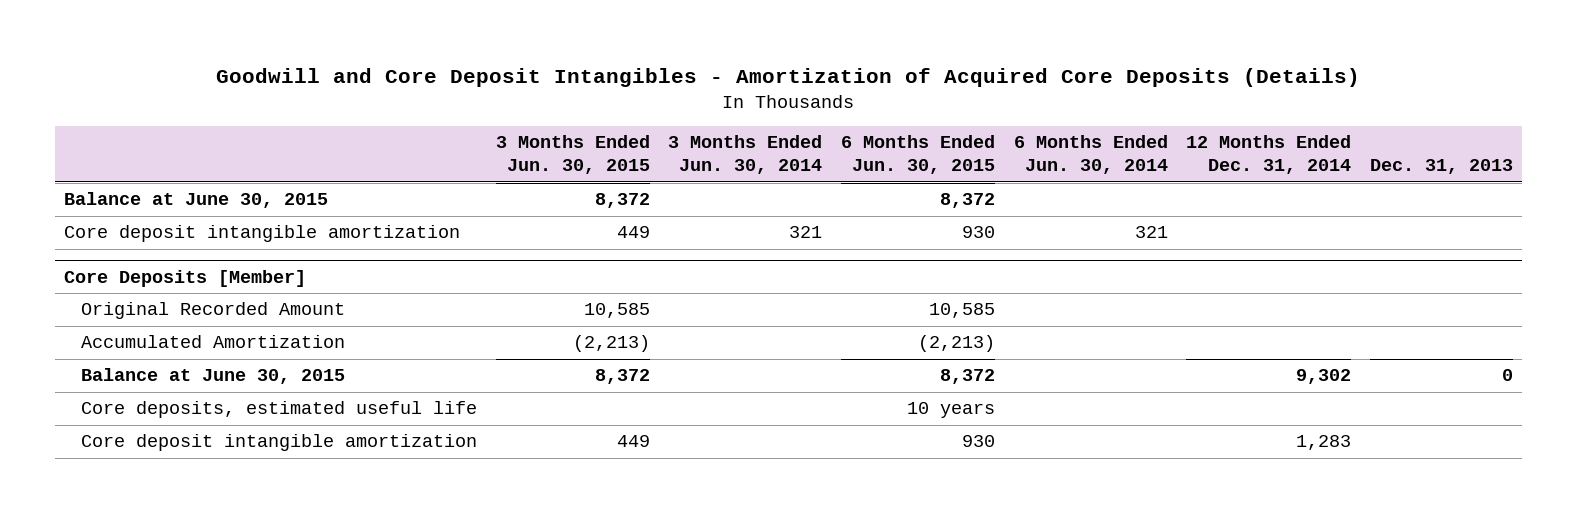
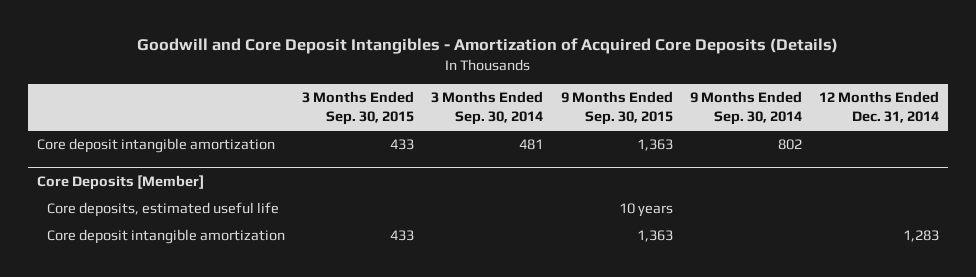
[495,135,650,175] 3 Months Ended Jun. 30, 2015 -> none
[668,135,823,175] 3 Months Ended Jun. 30, 2014 -> none
[841,135,996,175] 6 Months Ended Jun. 30, 2015 -> none
[1013,135,1168,175] 6 Months Ended Jun. 30, 2014 -> none
[1369,159,1513,175] Dec. 31, 2013 -> none
none -> [302,91,415,125] 3 Months Ended Sep. 30, 2015
none -> [431,91,544,125] 3 Months Ended Sep. 30, 2014
none -> [560,91,673,125] 9 Months Ended Sep. 30, 2015
none -> [689,91,802,125] 9 Months Ended Sep. 30, 2014
[63,192,328,209] Balance at June 30, 2015 -> none
[81,302,346,320] Original Recorded Amount -> none
[81,335,346,349] Accumulated Amortization -> none
[81,368,346,385] Balance at June 30, 2015 -> none

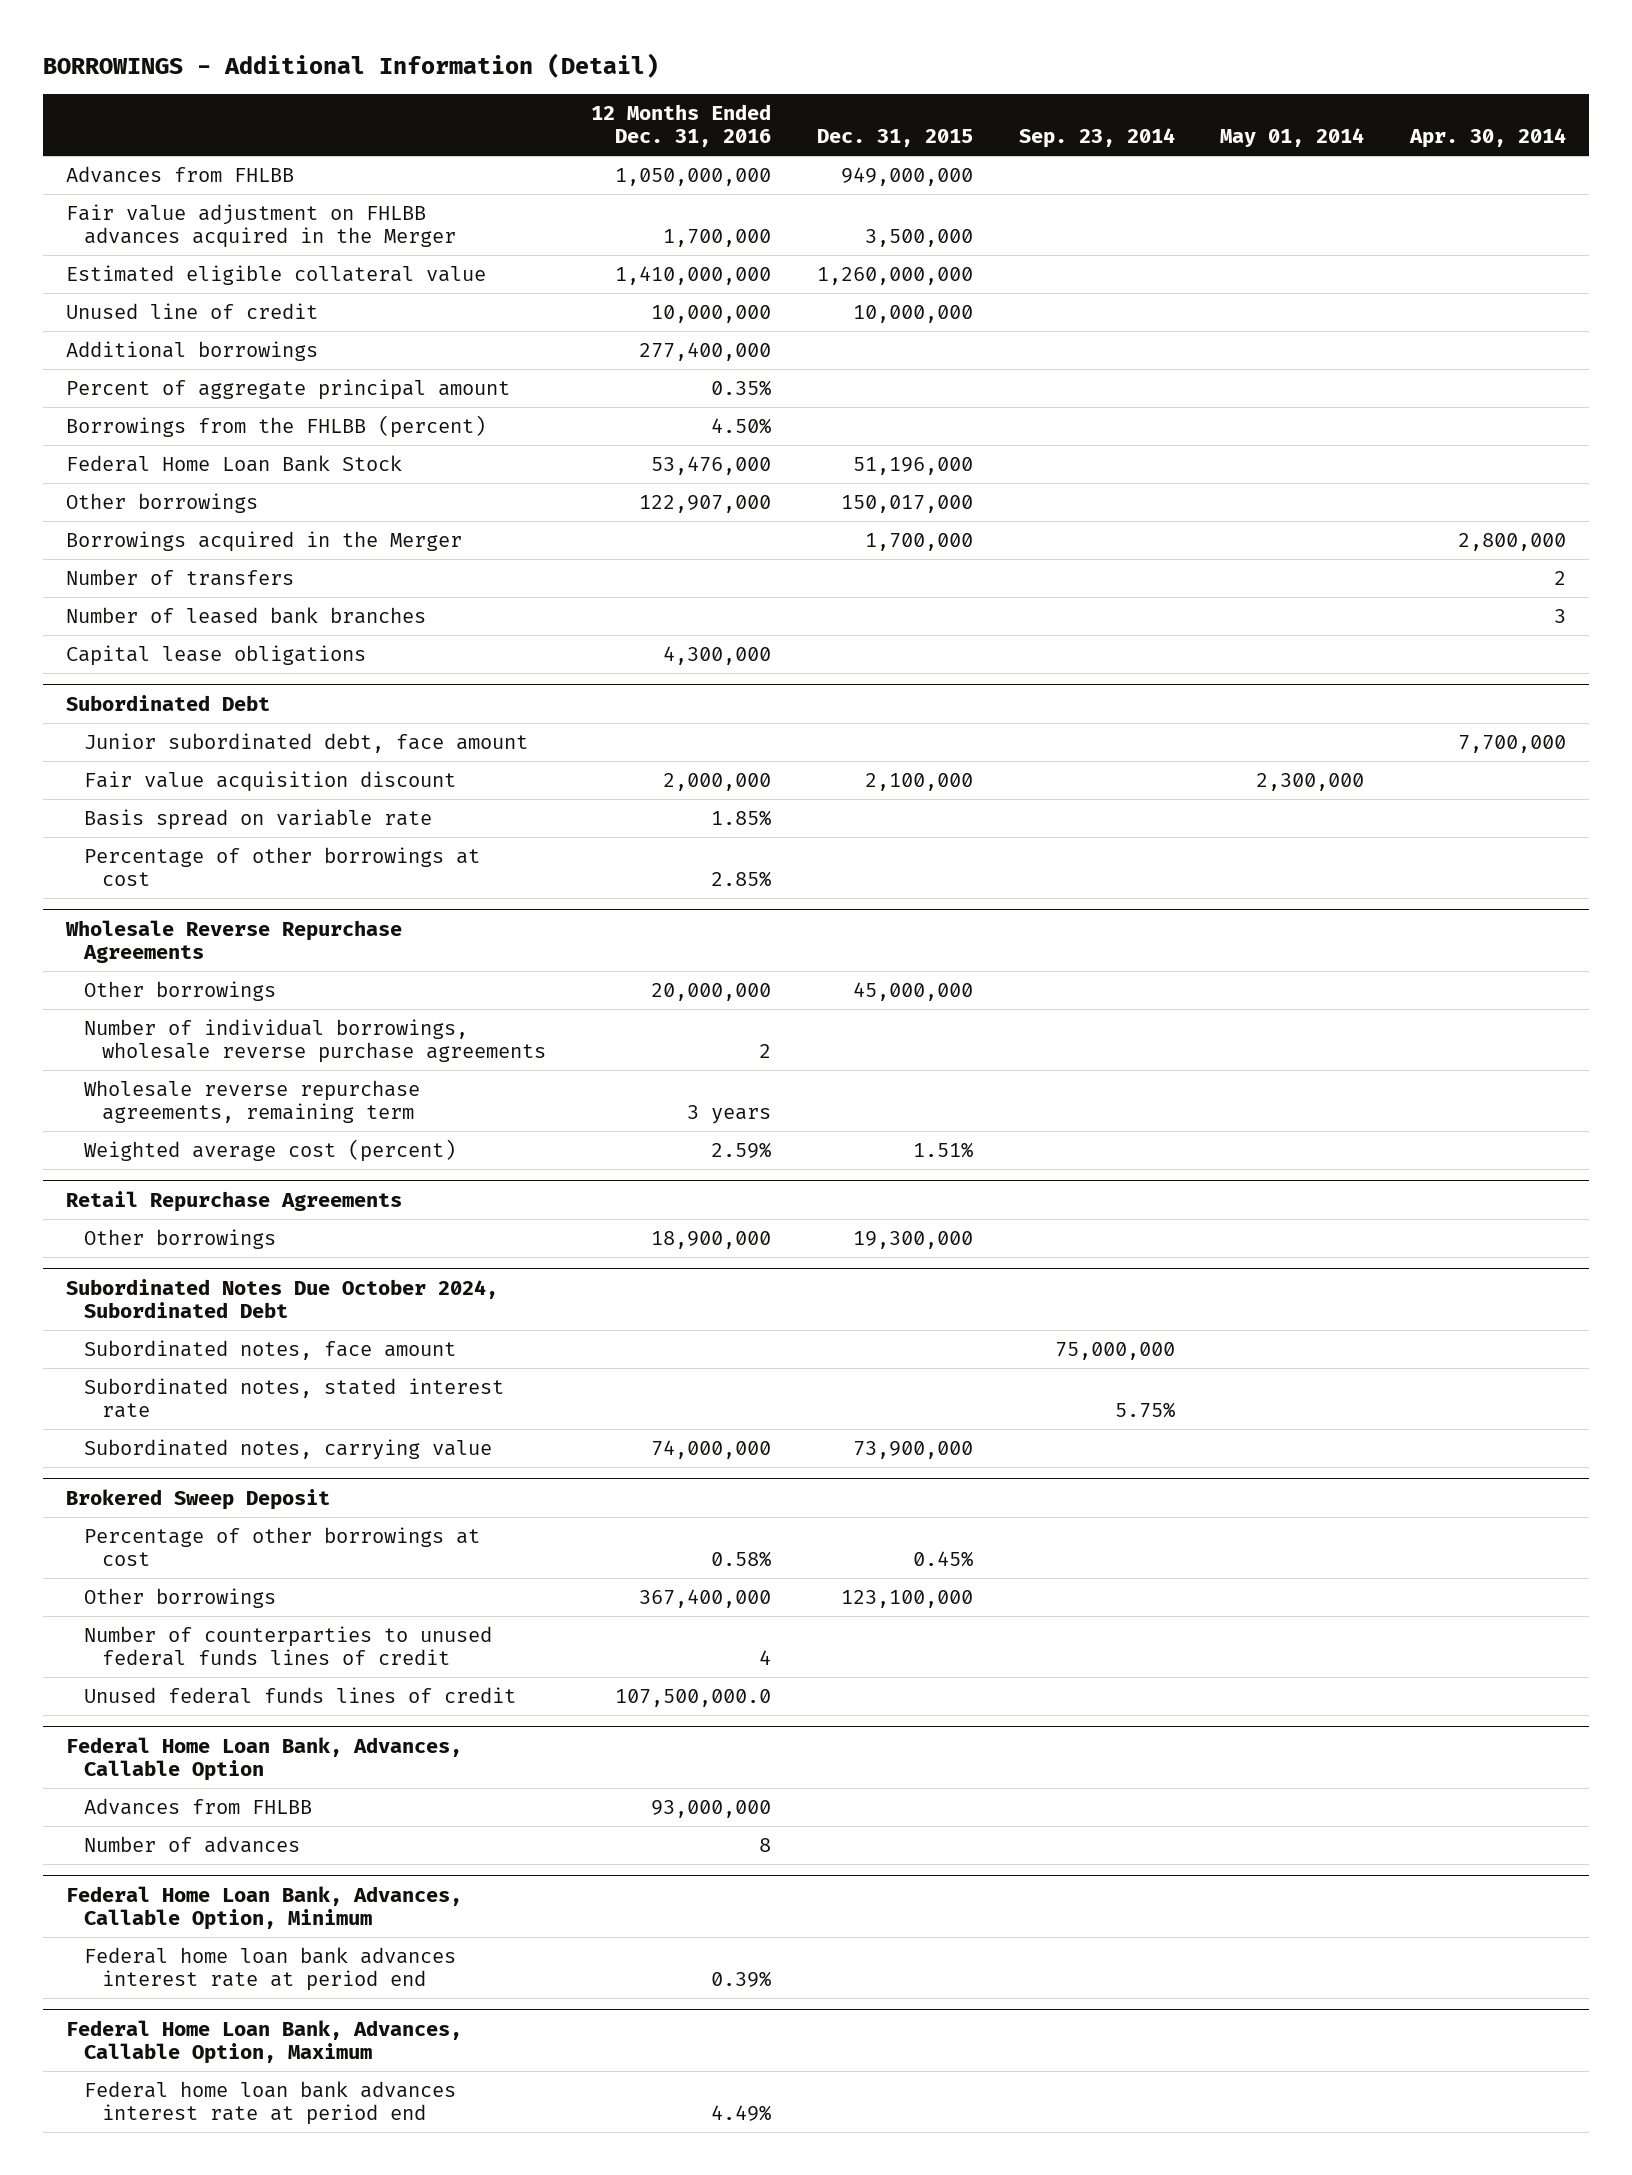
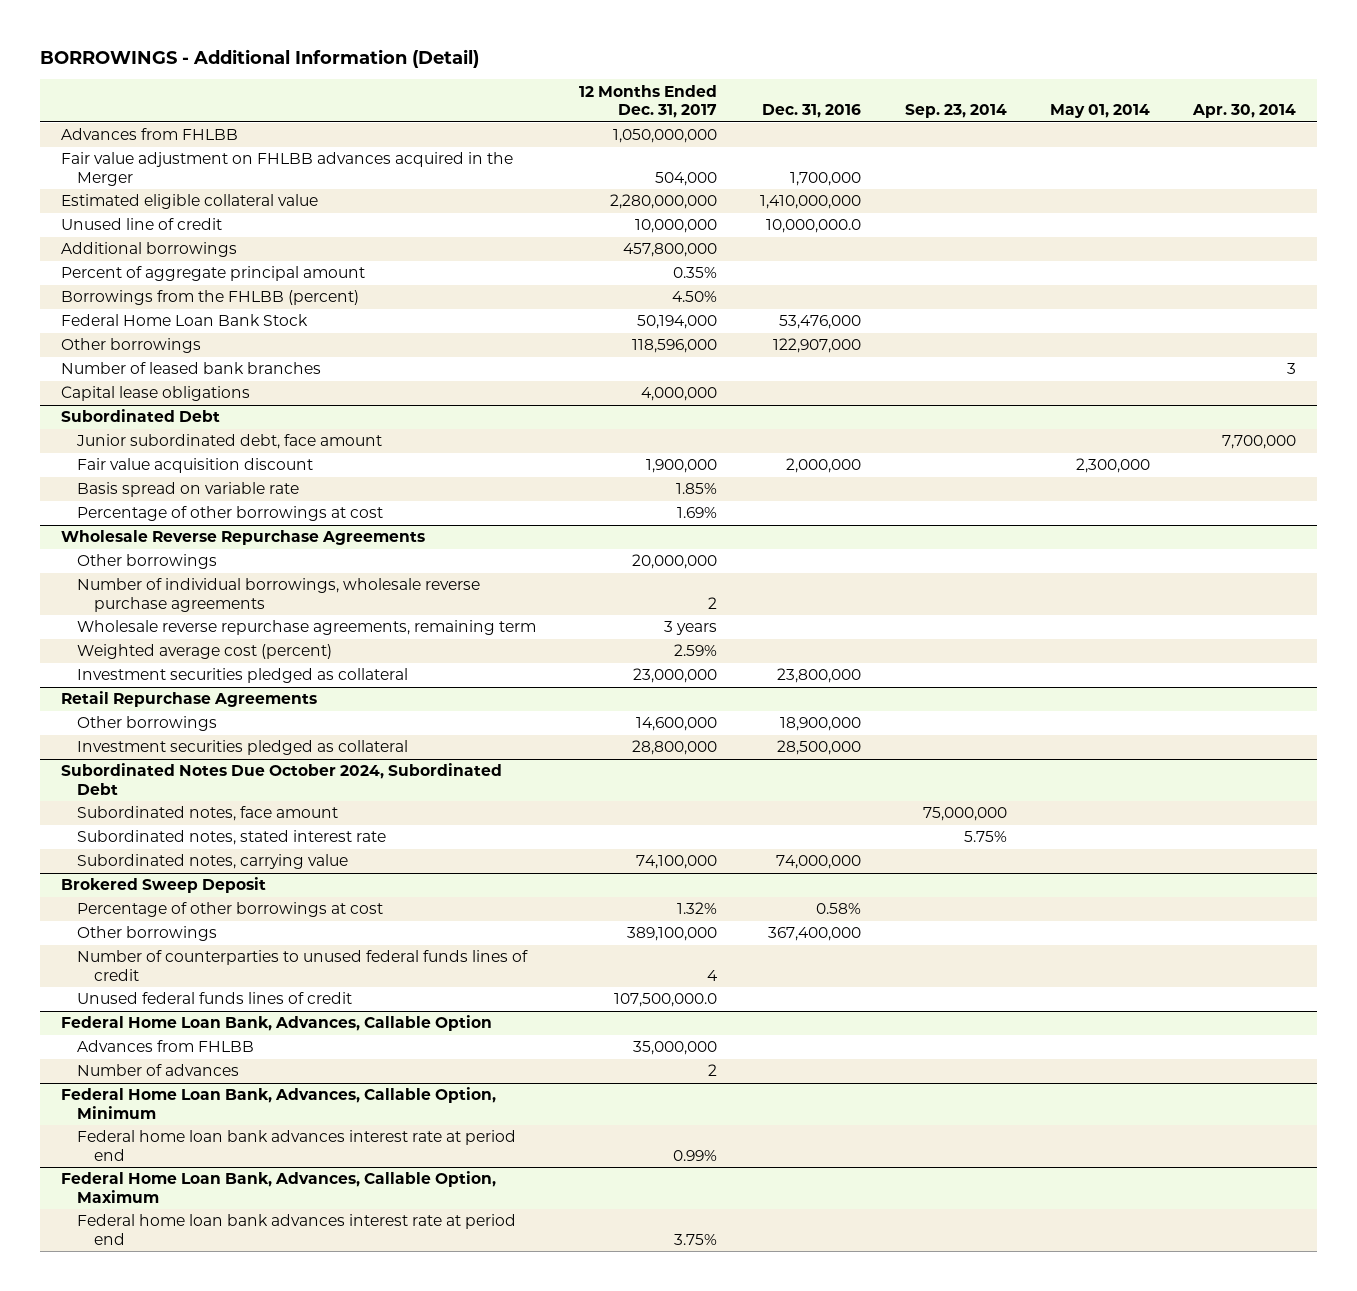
[591,104,772,148] 12 Months Ended Dec. 31, 2016 -> none
[817,129,974,148] Dec. 31, 2015 -> none
none -> [579,84,718,119] 12 Months Ended Dec. 31, 2017
none -> [762,104,862,119] Dec. 31, 2016
[65,530,462,552] Borrowings acquired in the Merger -> none
[65,568,294,586] Number of transfers -> none
none -> [77,668,409,684] Investment securities pledged as collateral
none -> [77,740,409,756] Investment securities pledged as collateral

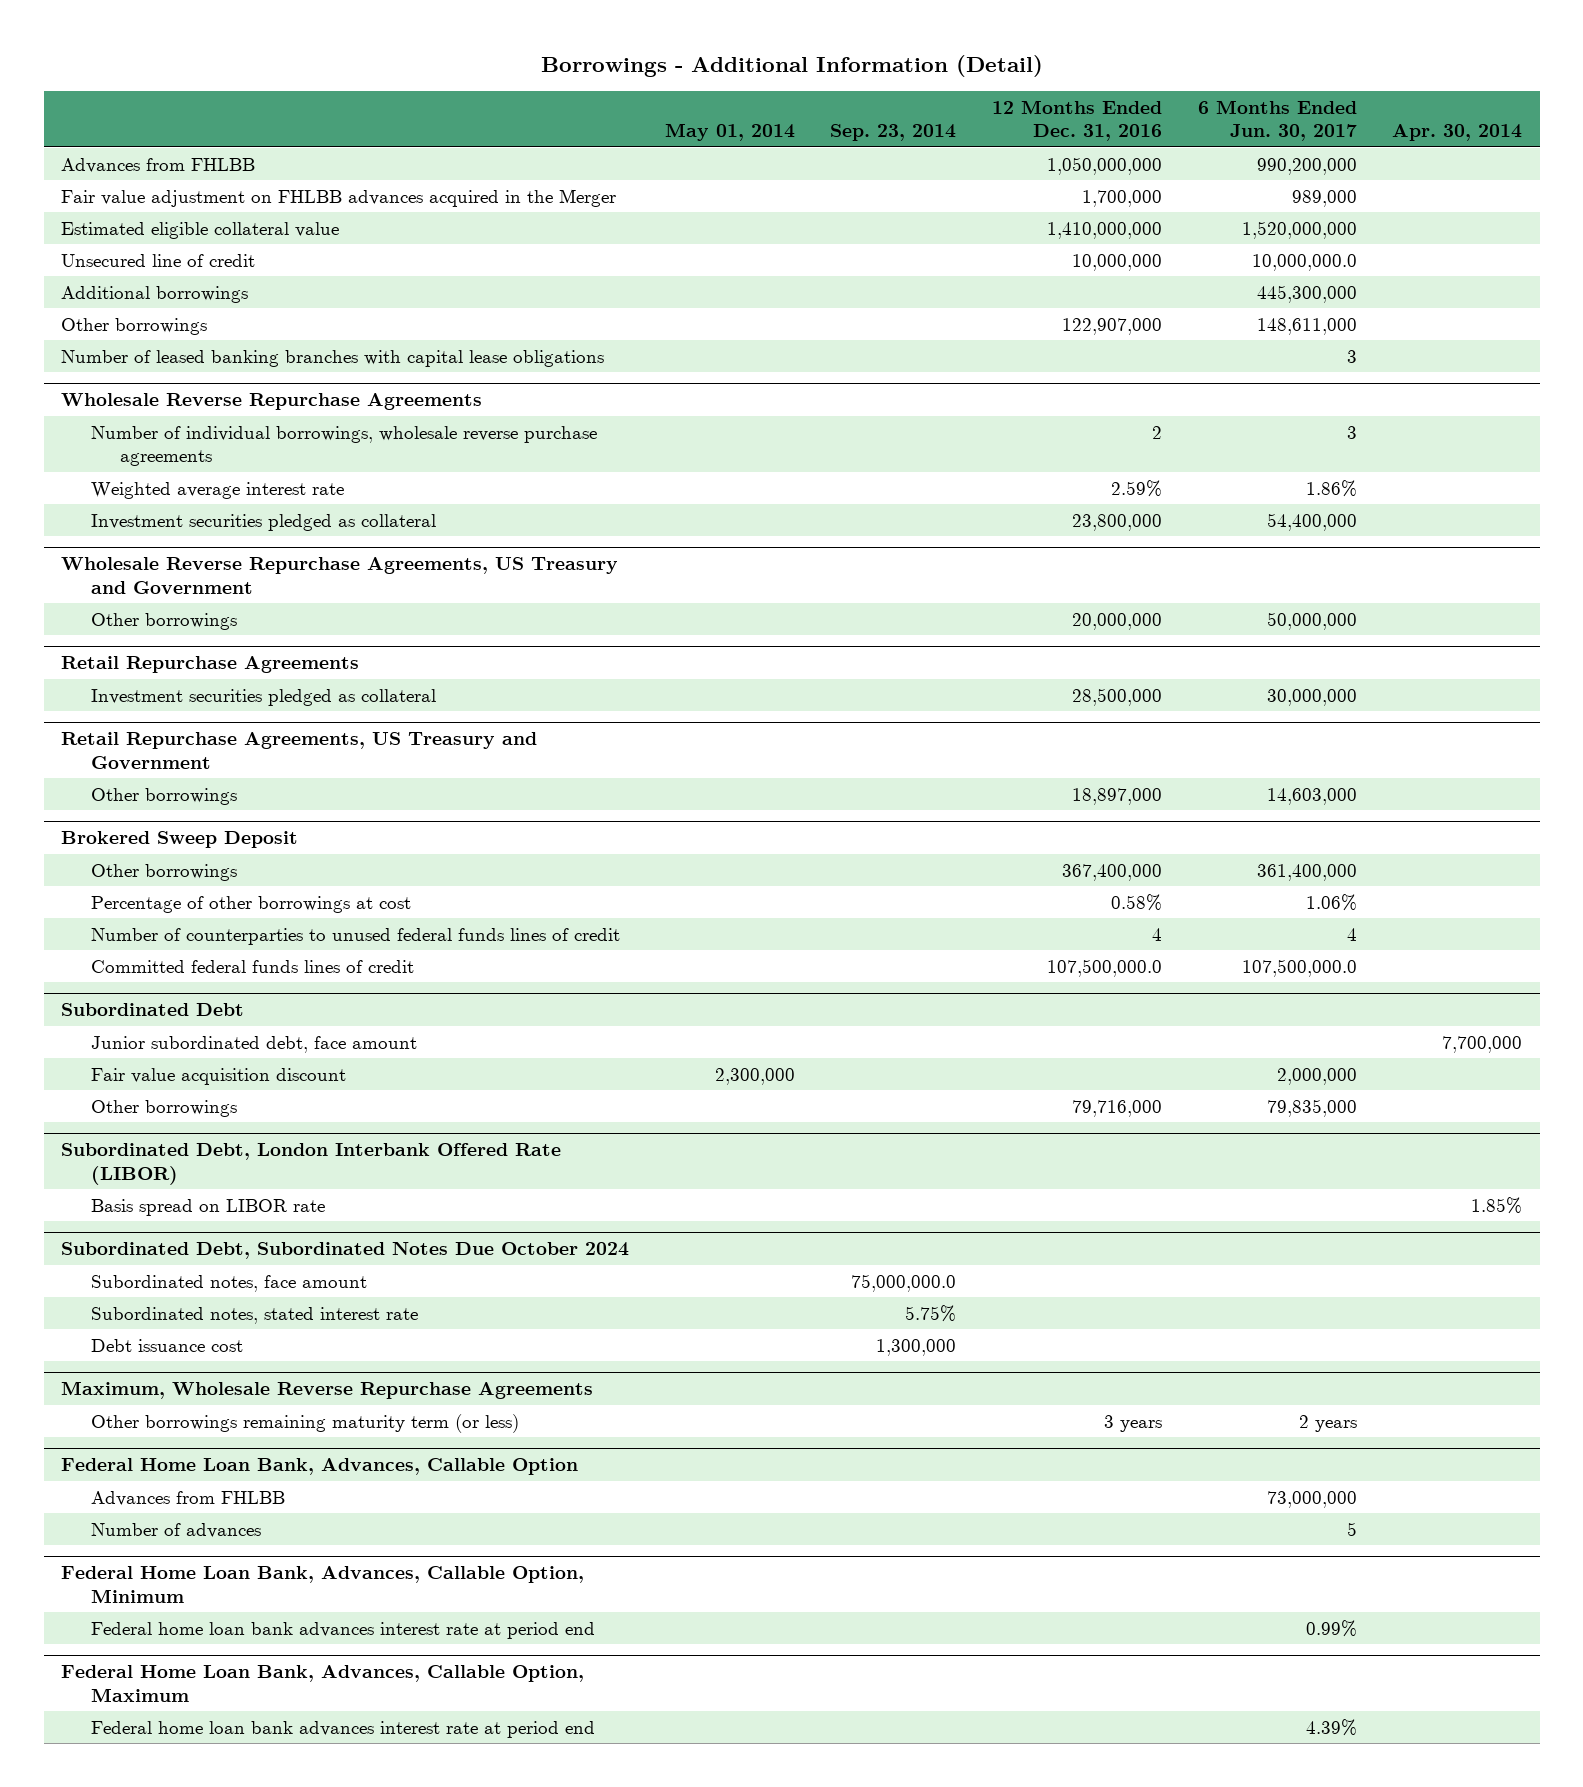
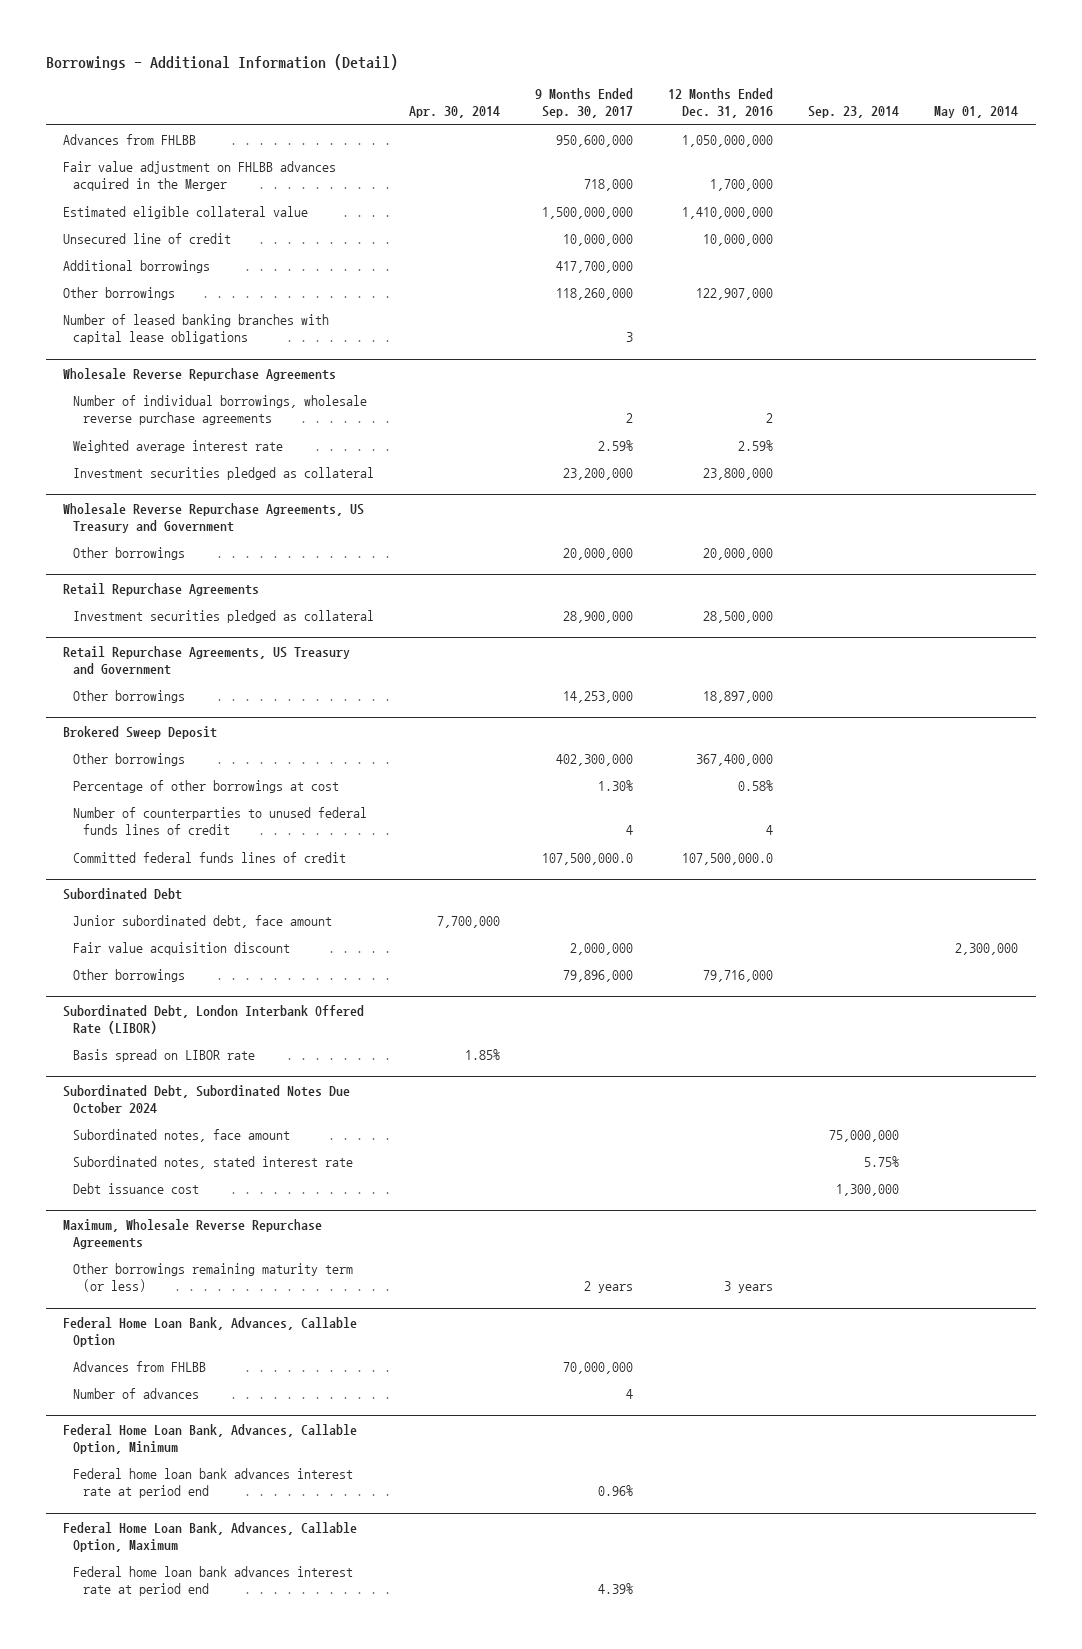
[1197,99,1357,141] 6 Months Ended Jun. 30, 2017 -> none
none -> [535,88,634,119] 9 Months Ended Sep. 30, 2017
[851,1273,957,1292] 75,000,000.0 -> [829,1130,900,1143] 75,000,000

